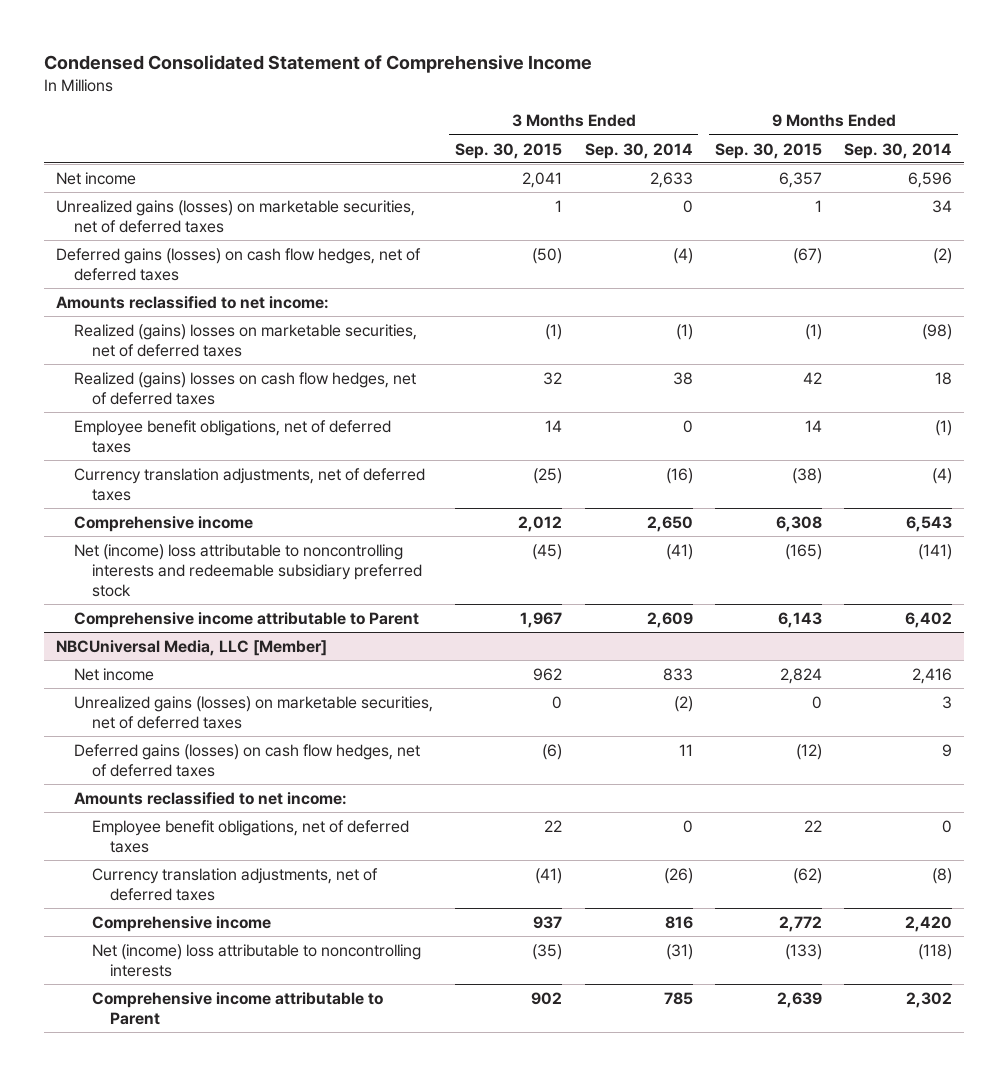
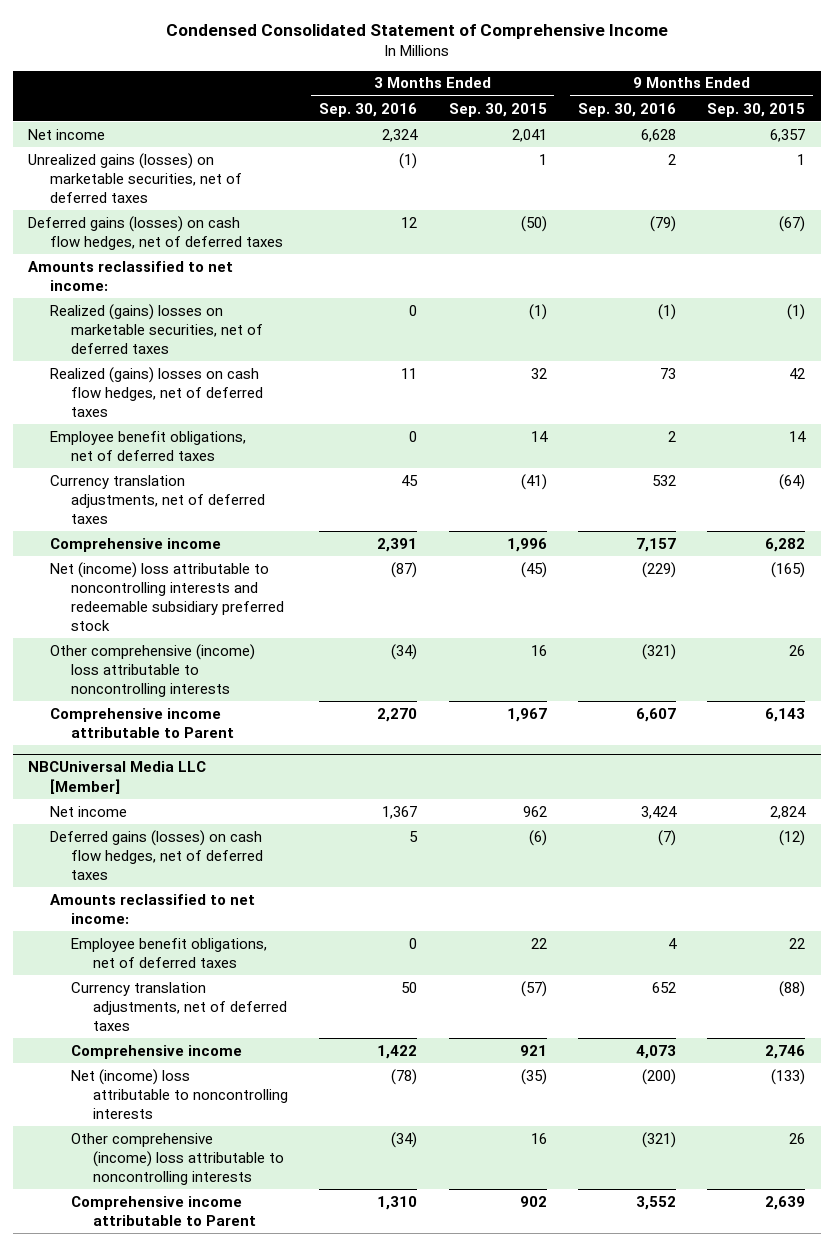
[584,142,693,159] Sep. 30, 2014 -> none
[844,142,953,159] Sep. 30, 2014 -> none
none -> [319,102,418,117] Sep. 30, 2016
none -> [578,102,677,117] Sep. 30, 2016
[533,467,563,484] (25) -> [520,473,547,490] (41)
[791,467,822,484] (38) -> [779,473,806,490] (64)
[518,515,563,532] 2,012 -> [506,537,547,552] 1,996
[775,515,822,532] 6,308 -> [765,537,806,552] 6,282
none -> [49,643,255,698] Other comprehensive (income) loss attributable to noncontrolling interests
[55,639,327,656] NBCUniversal Media, LLC [Member] -> [28,761,207,794] NBCUniversal Media LLC [Member]
[73,695,433,729] Unrealized gains (losses) on marketable securities, net of deferred taxes -> none
[535,867,563,884] (41) -> [520,980,547,997] (57)
[792,867,822,884] (62) -> [779,980,806,997] (88)
[533,915,563,929] 937 -> [519,1044,547,1056] 921
[778,915,822,932] 2,772 -> [765,1044,806,1059] 2,746
none -> [71,1132,284,1186] Other comprehensive (income) loss attributable to noncontrolling interests

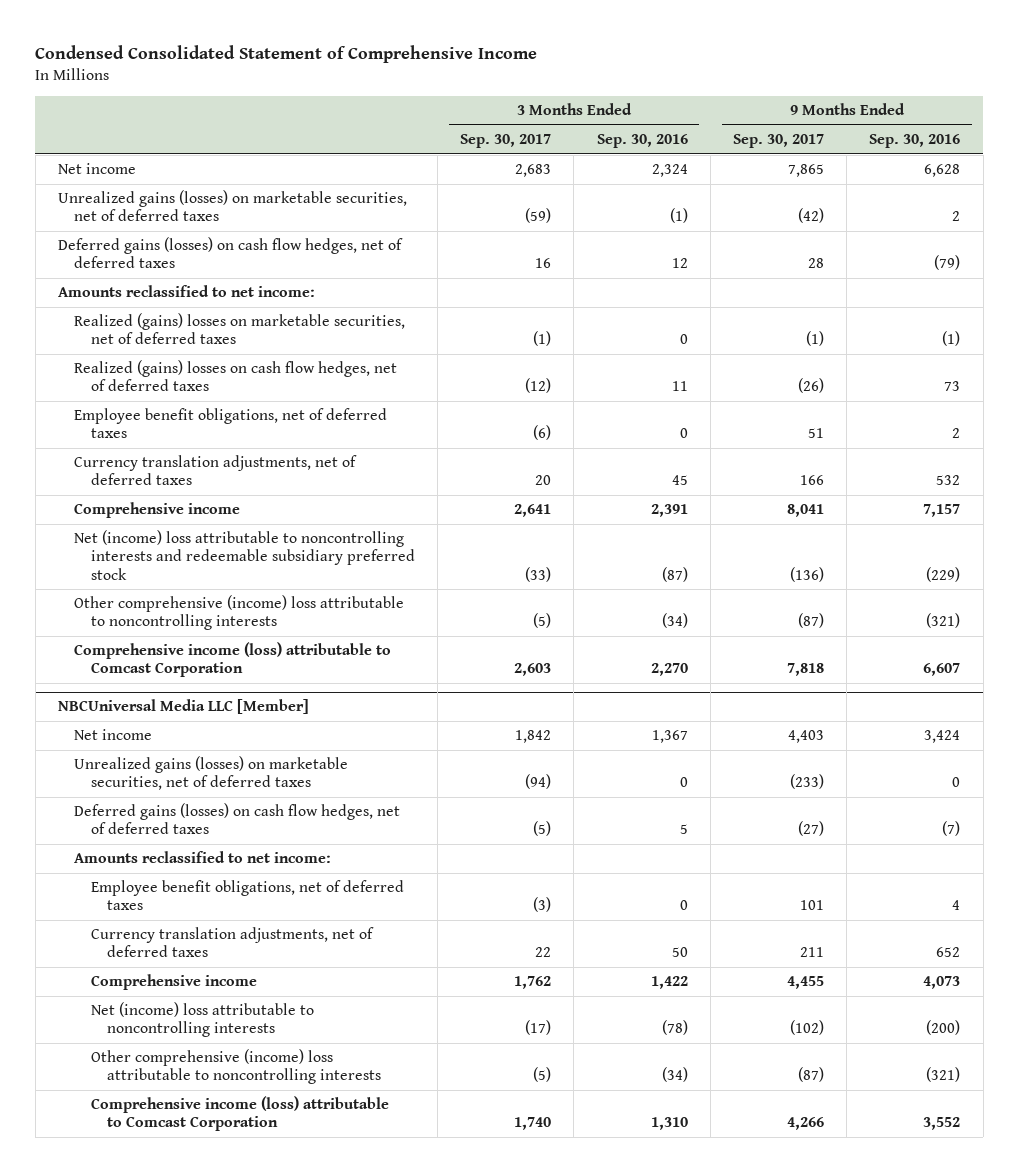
[448,102,547,117] Sep. 30, 2015 -> none
[707,102,806,117] Sep. 30, 2015 -> none
none -> [460,134,552,149] Sep. 30, 2017
none -> [732,134,824,149] Sep. 30, 2017
[49,707,235,738] Comprehensive income attributable to Parent -> [74,642,392,678] Comprehensive income (loss) attributable to Comcast Corporation
none -> [74,756,349,791] Unrealized gains (losses) on marketable securities, net of deferred taxes
[71,1195,256,1226] Comprehensive income attributable to Parent -> [90,1096,389,1132] Comprehensive income (loss) attributable to Comcast Corporation

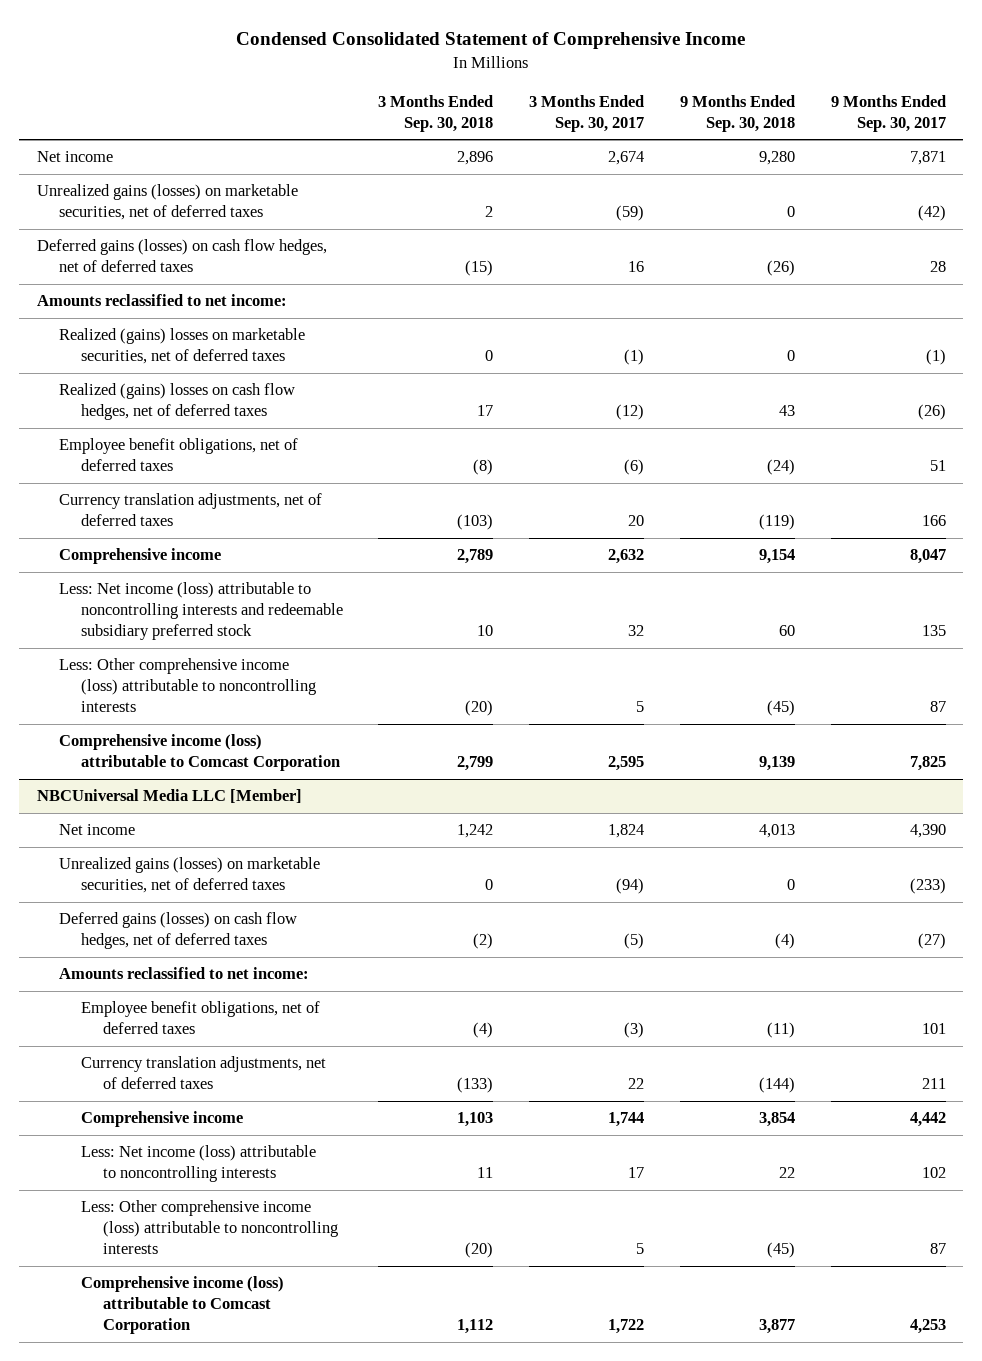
[596,134,688,149] Sep. 30, 2016 -> none
[869,134,961,149] Sep. 30, 2016 -> none
none -> [378,94,494,132] 3 Months Ended Sep. 30, 2018
none -> [679,94,795,132] 9 Months Ended Sep. 30, 2018
[515,164,552,178] 2,683 -> [608,151,645,166] 2,674
[787,164,824,178] 7,865 -> [909,151,946,166] 7,871
[514,504,552,518] 2,641 -> [608,549,645,565] 2,632
[786,504,824,518] 8,041 -> [909,549,946,565] 8,047
[74,530,415,580] Net (income) loss attributable to noncontrolling interests and redeemable subsidiary preferred stock -> [58,582,343,641] Less: Net income (loss) attributable to noncontrolling interests and redeemable subsidiary preferred stock
[525,566,552,582] (33) -> [628,625,645,637] 32
[789,566,824,582] (136) -> [921,625,946,637] 135
[74,595,405,631] Other comprehensive (income) loss attributable to noncontrolling interests -> [58,658,316,713] Less: Other comprehensive income (loss) attributable to noncontrolling interests
[533,613,552,629] (5) -> [636,701,645,713] 5
[797,613,824,629] (87) -> [929,701,946,713] 87
[514,663,552,677] 2,603 -> [608,756,645,772] 2,595
[786,663,824,677] 7,818 -> [909,756,946,772] 7,825
[515,730,552,744] 1,842 -> [608,824,645,839] 1,824
[787,730,824,744] 4,403 -> [909,824,946,839] 4,390
[514,976,552,990] 1,762 -> [608,1112,645,1128] 1,744
[786,976,824,990] 4,455 -> [909,1112,946,1128] 4,442
[90,1002,314,1038] Net (income) loss attributable to noncontrolling interests -> [80,1145,316,1183] Less: Net income (loss) attributable to noncontrolling interests
[525,1020,552,1036] (17) -> [628,1167,645,1179] 17
[789,1020,824,1036] (102) -> [921,1167,946,1179] 102
[90,1049,381,1085] Other comprehensive (income) loss attributable to noncontrolling interests -> [80,1200,338,1255] Less: Other comprehensive income (loss) attributable to noncontrolling interests
[533,1067,552,1083] (5) -> [636,1243,645,1255] 5
[797,1067,824,1083] (87) -> [929,1243,946,1255] 87
[514,1117,552,1131] 1,740 -> [608,1319,645,1335] 1,722
[786,1117,824,1131] 4,266 -> [909,1319,946,1335] 4,253

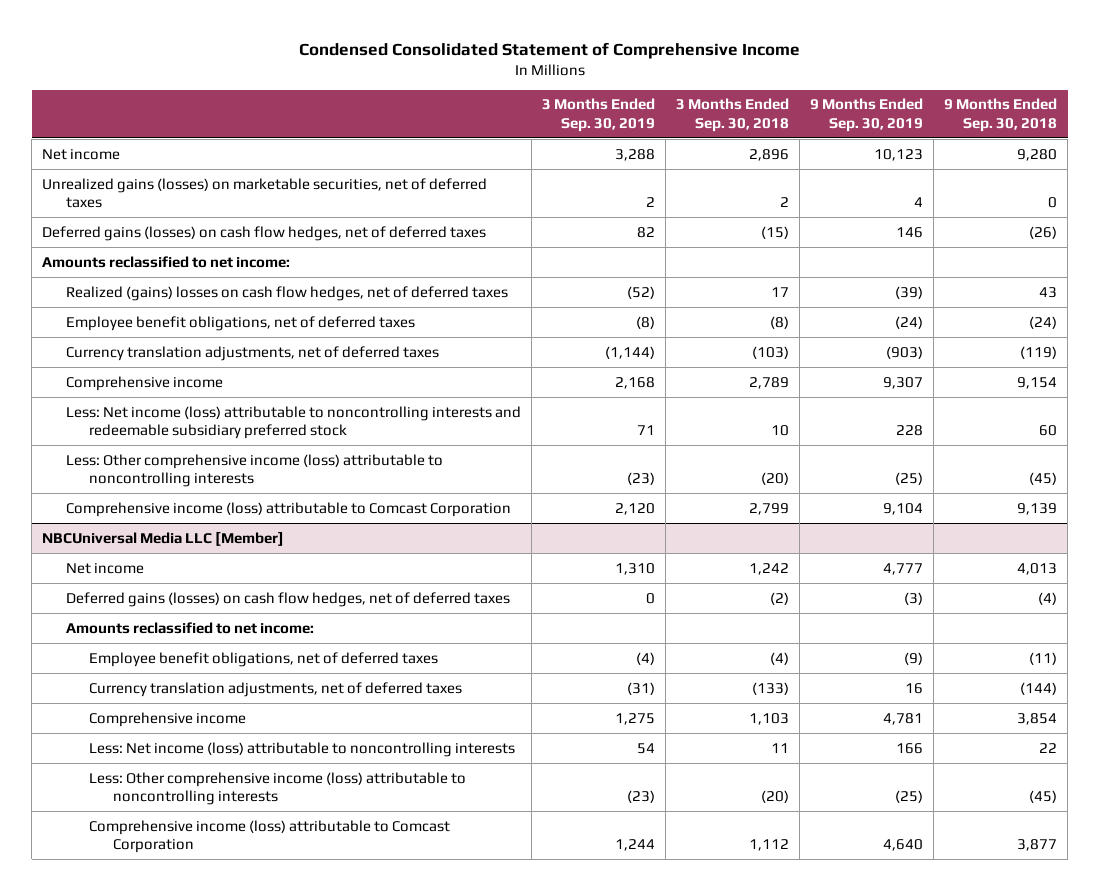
[529,94,645,132] 3 Months Ended Sep. 30, 2017 -> none
[830,94,946,132] 9 Months Ended Sep. 30, 2017 -> none
none -> [541,98,655,132] 3 Months Ended Sep. 30, 2019
none -> [810,98,924,132] 9 Months Ended Sep. 30, 2019
[58,328,305,365] Realized (gains) losses on marketable securities, net of deferred taxes -> none
[58,857,320,894] Unrealized gains (losses) on marketable securities, net of deferred taxes -> none

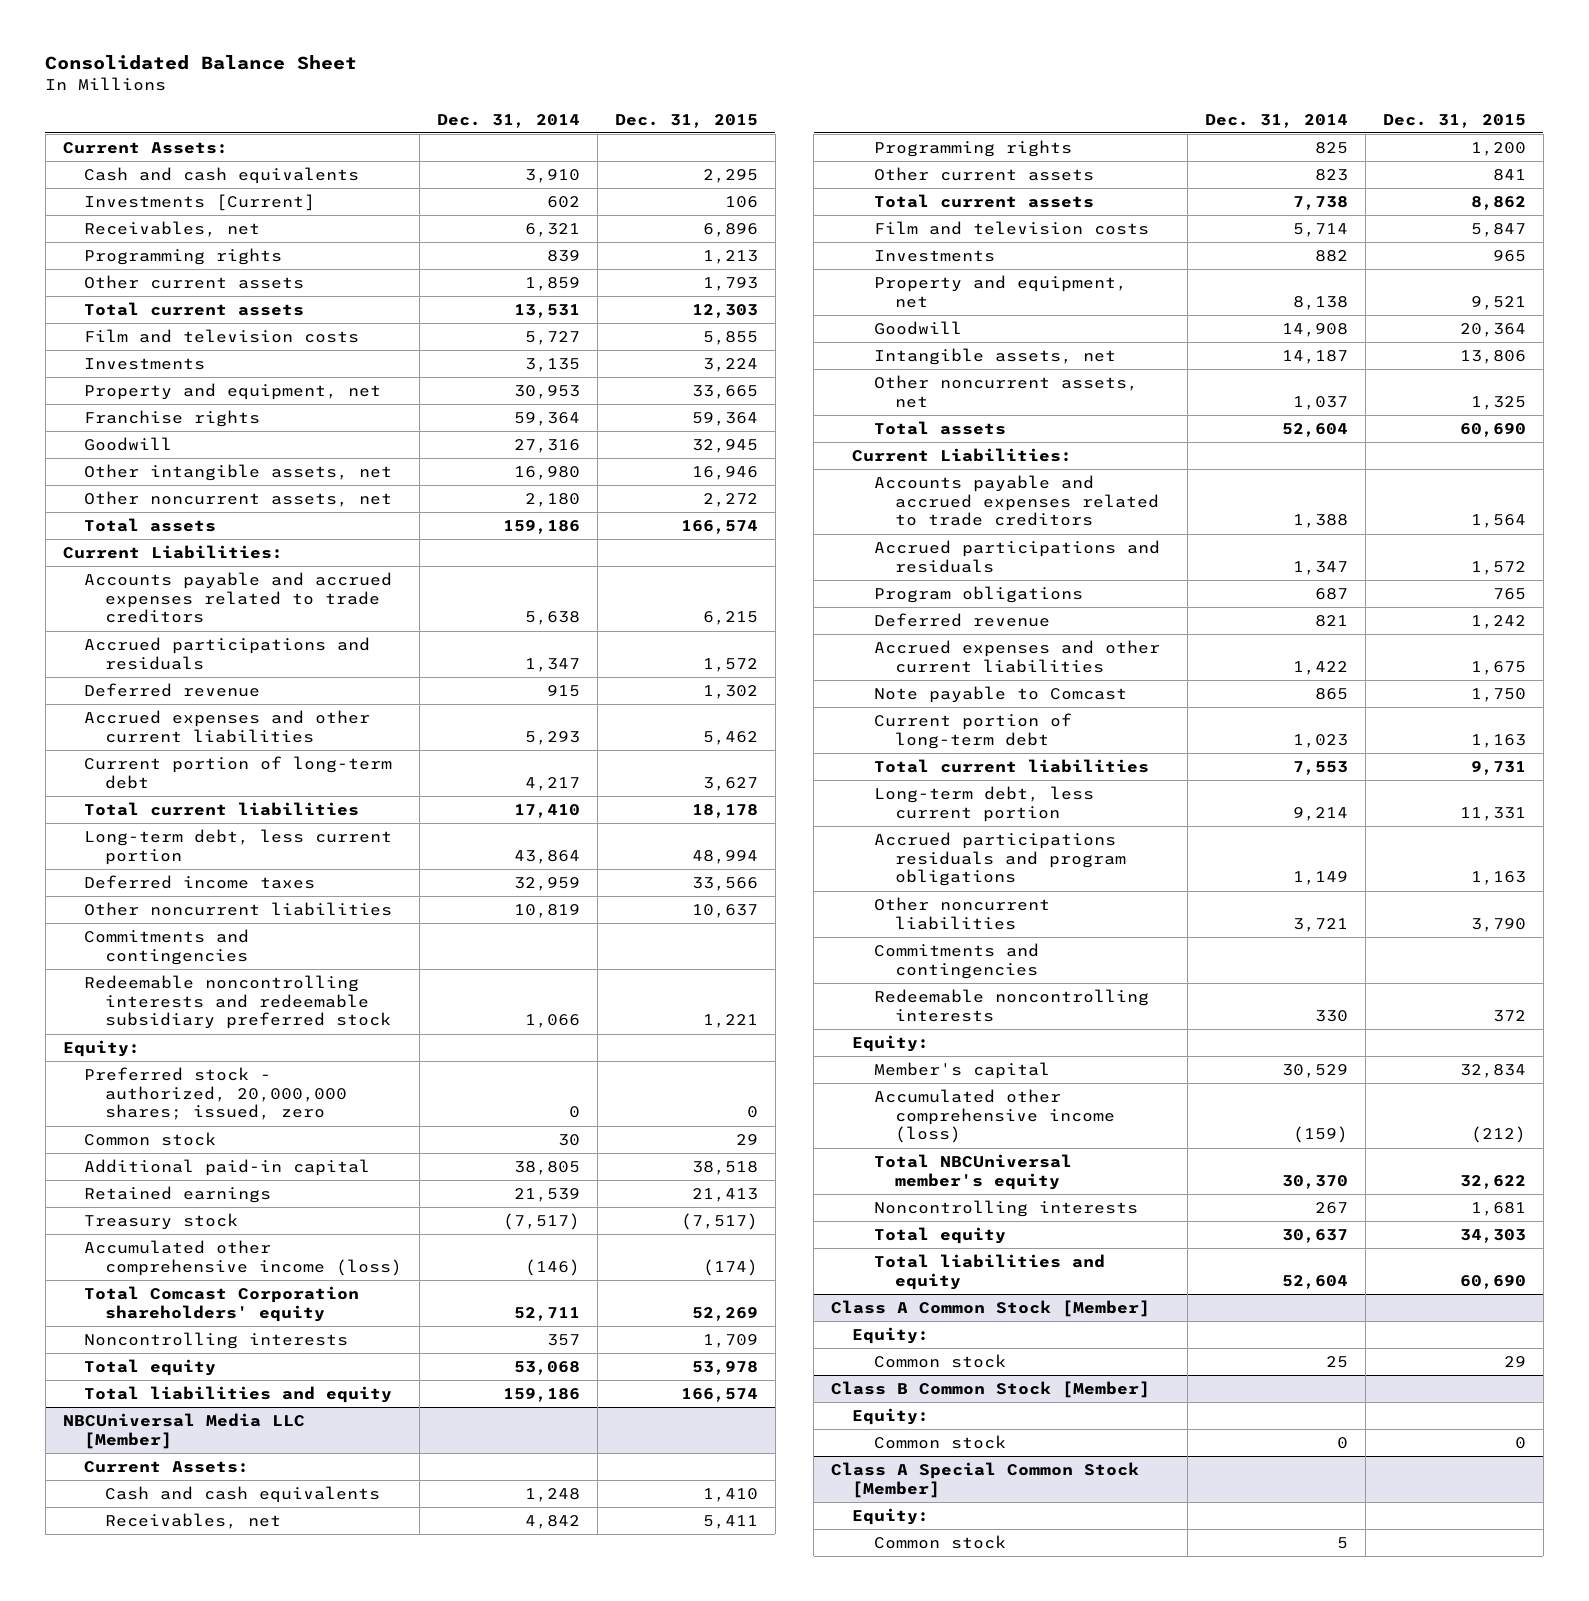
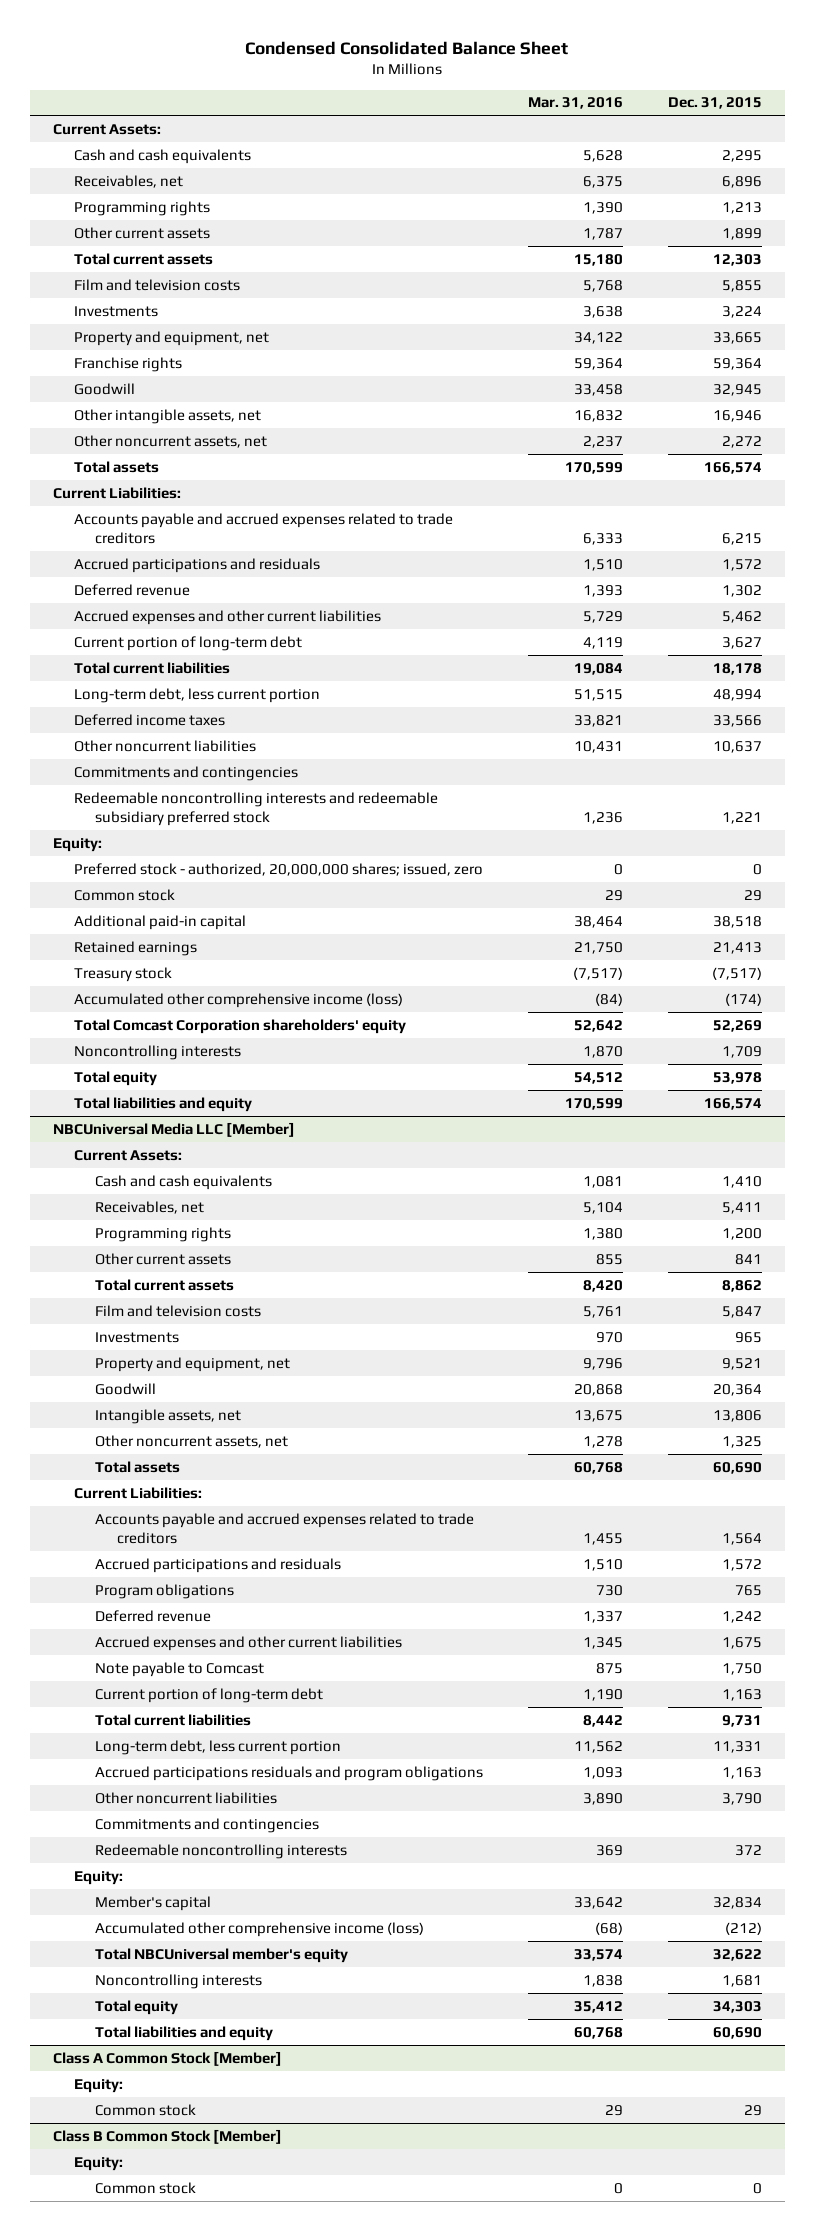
[45,55,358,71] Consolidated Balance Sheet -> [245,40,569,55] Condensed Consolidated Balance Sheet
[437,113,581,128] Dec. 31, 2014 -> none
none -> [528,97,624,110] Mar. 31, 2016
[84,194,316,212] Investments [Current] -> none
[702,277,758,292] 1,793 -> [722,227,763,240] 1,899
[830,1462,1139,1498] Class A Special Common Stock [Member] -> none
[852,1508,930,1526] Equity: -> none
[873,1535,1006,1550] Common stock -> none

